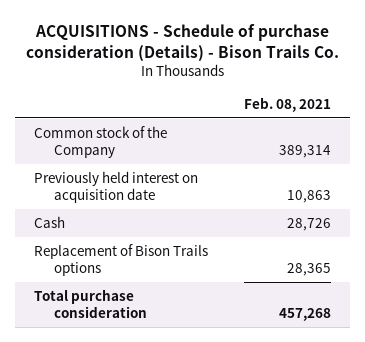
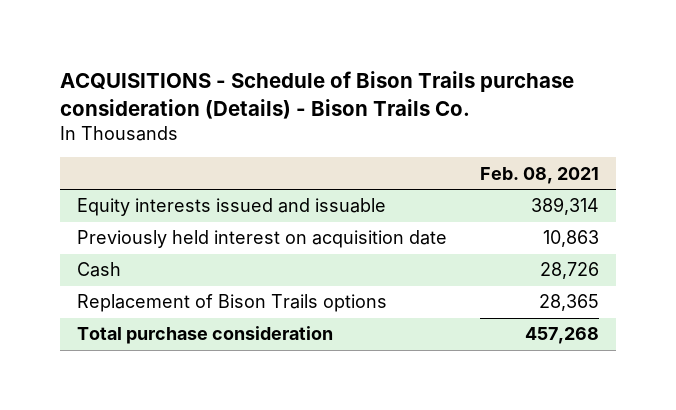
[25,23,339,62] ACQUISITIONS - Schedule of purchase consideration (Details) - Bison Trails Co. -> [60,71,575,119] ACQUISITIONS - Schedule of Bison Trails purchase consideration (Details) - Bison Trails Co.
[33,125,167,158] Common stock of the Company -> [76,198,386,217] Equity interests issued and issuable

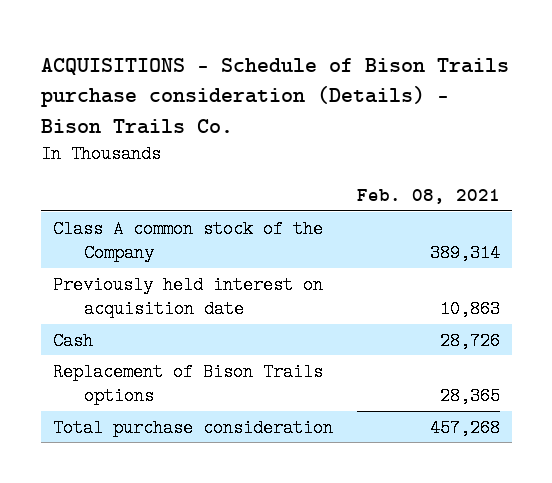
[76,198,386,217] Equity interests issued and issuable -> [52,219,323,263] Class A common stock of the Company

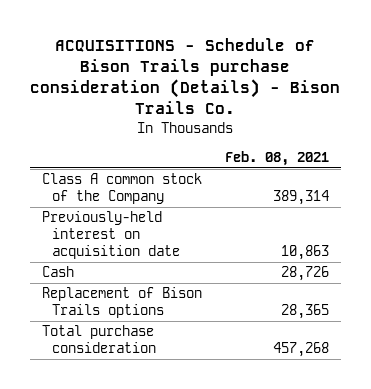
[52,275,323,319] Previously held interest on acquisition date -> [41,211,181,260] Previously-held interest on acquisition date

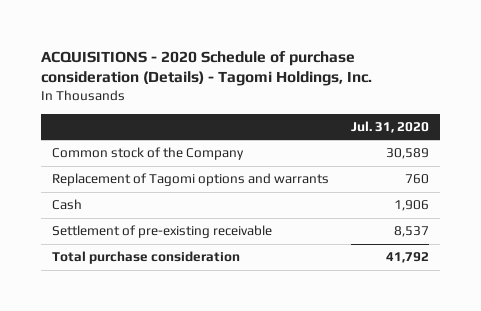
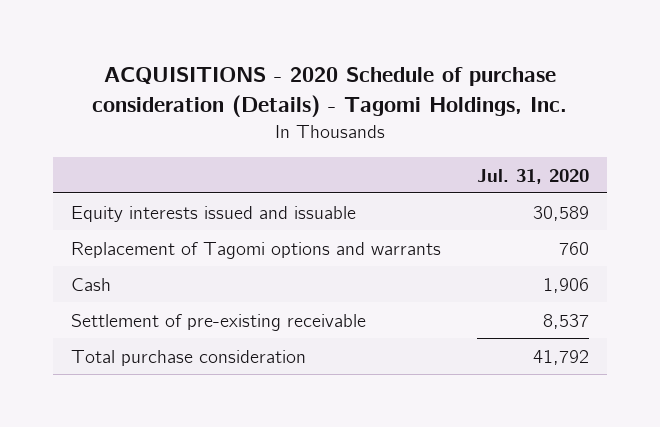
[52,147,245,161] Common stock of the Company -> [70,205,356,222] Equity interests issued and issuable

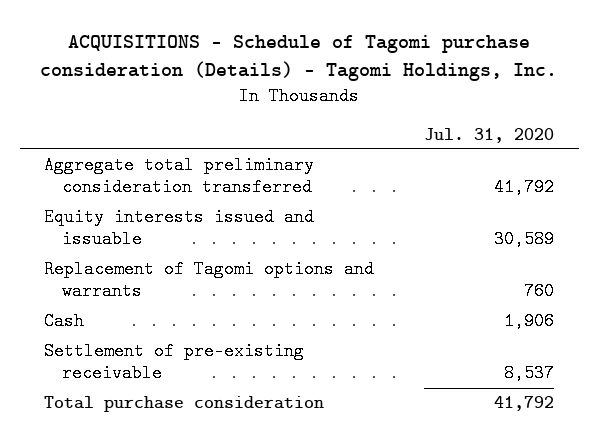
[92,67,568,118] ACQUISITIONS - 2020 Schedule of purchase consideration (Details) - Tagomi Holdings, Inc. -> [40,34,558,82] ACQUISITIONS - Schedule of Tagomi purchase consideration (Details) - Tagomi Holdings, Inc.
none -> [44,156,315,197] Aggregate total preliminary consideration transferred

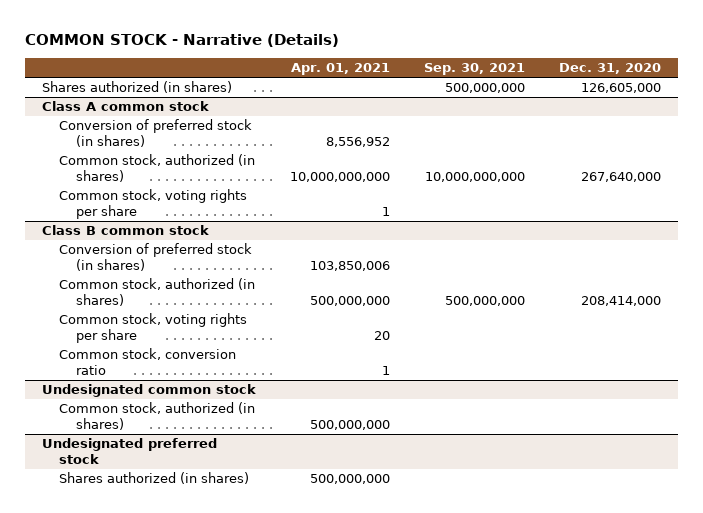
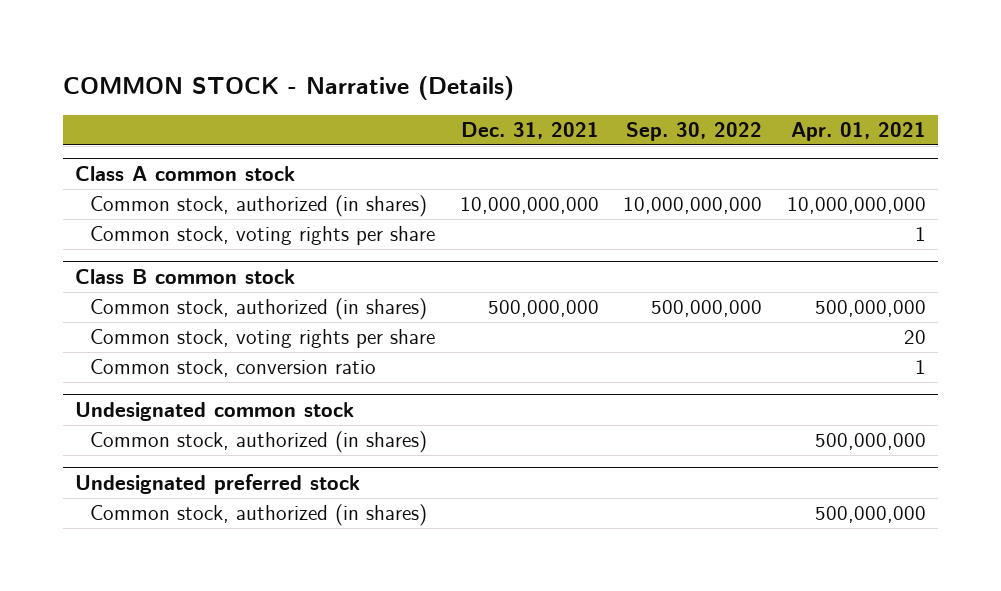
[424,63,526,76] Sep. 30, 2021 -> none
[558,63,661,75] Dec. 31, 2020 -> none
none -> [460,121,599,139] Dec. 31, 2021
none -> [626,121,763,141] Sep. 30, 2022
[42,81,233,94] Shares authorized (in shares) -> none
[59,119,253,147] Conversion of preferred stock (in shares) -> none
[59,243,253,271] Conversion of preferred stock (in shares) -> none
[59,472,250,485] Shares authorized (in shares) -> [90,504,428,527] Common stock, authorized (in shares)

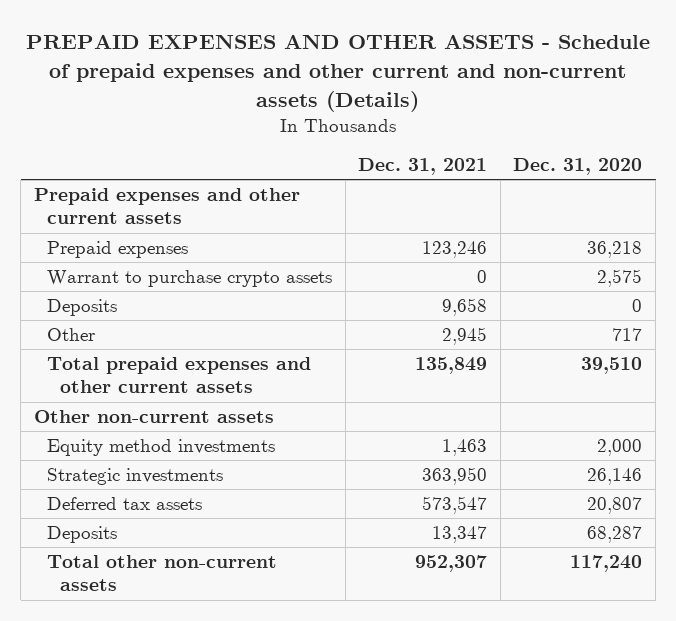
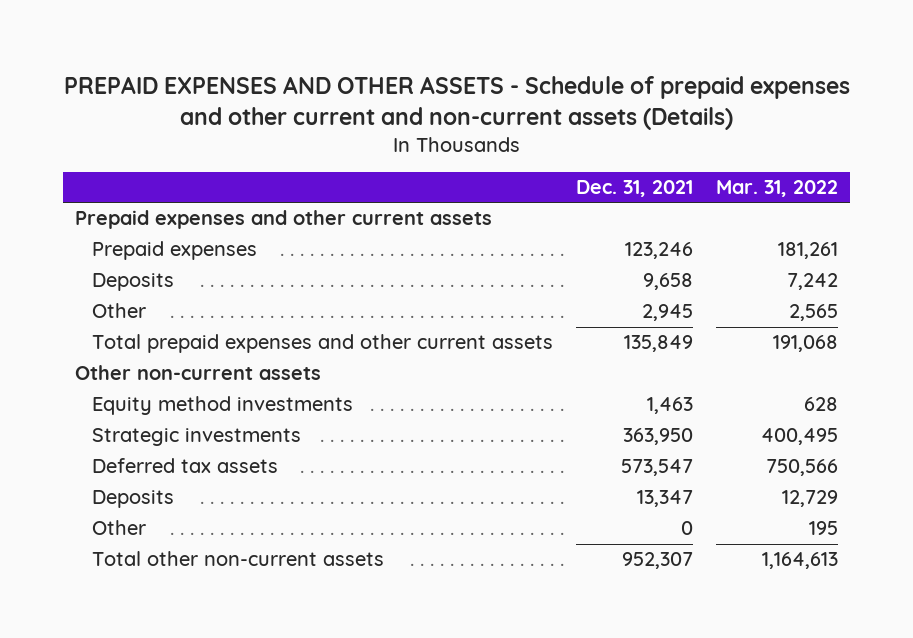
[513,158,643,176] Dec. 31, 2020 -> none
none -> [716,180,839,198] Mar. 31, 2022
[47,270,333,288] Warrant to purchase crypto assets -> none
none -> [91,520,146,536] Other

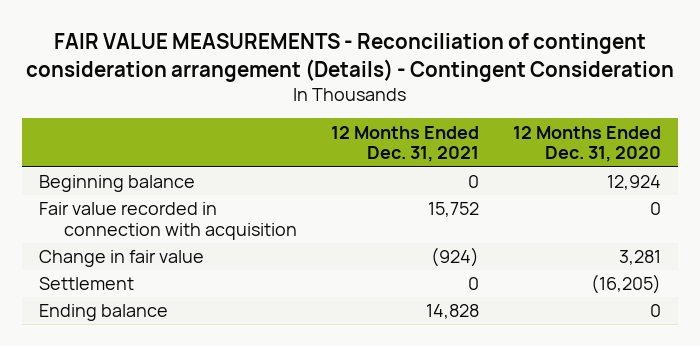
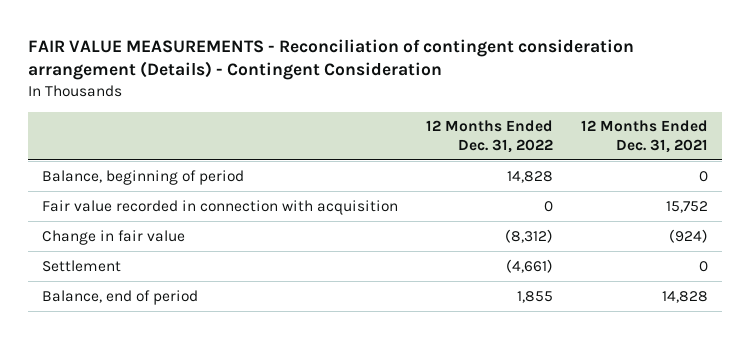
[513,125,662,163] 12 Months Ended Dec. 31, 2020 -> none
none -> [425,120,553,153] 12 Months Ended Dec. 31, 2022
[38,175,195,193] Beginning balance -> [41,169,244,185] Balance, beginning of period
[38,304,168,322] Ending balance -> [41,289,198,305] Balance, end of period

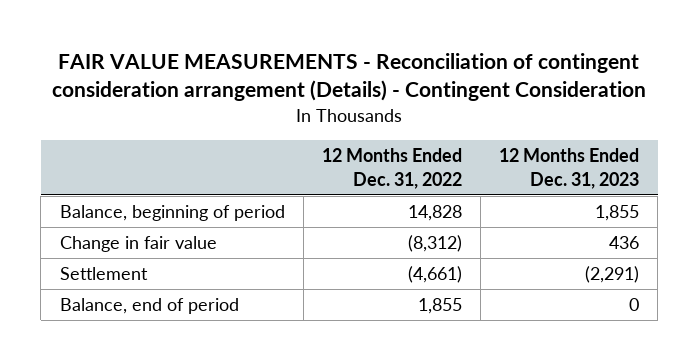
[581,120,709,153] 12 Months Ended Dec. 31, 2021 -> none
none -> [499,148,640,189] 12 Months Ended Dec. 31, 2023
[41,199,398,215] Fair value recorded in connection with acquisition -> none

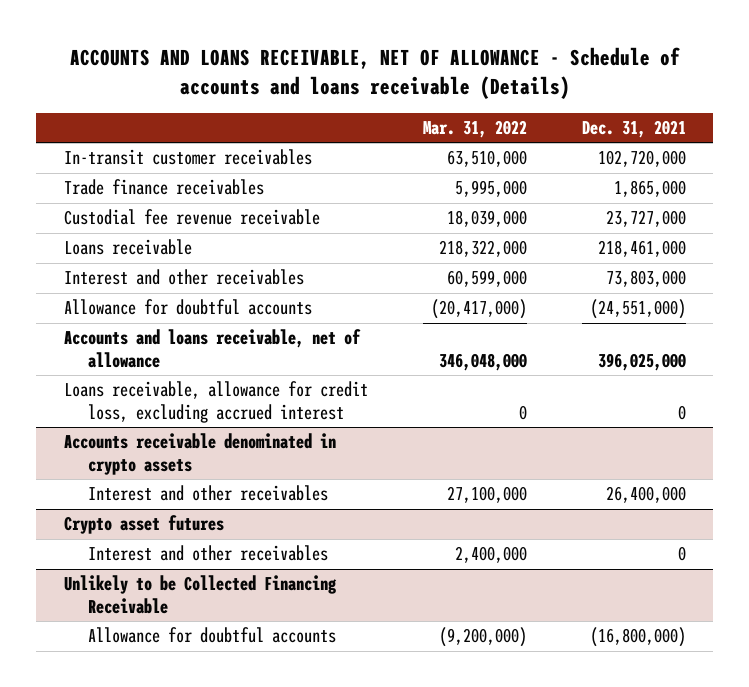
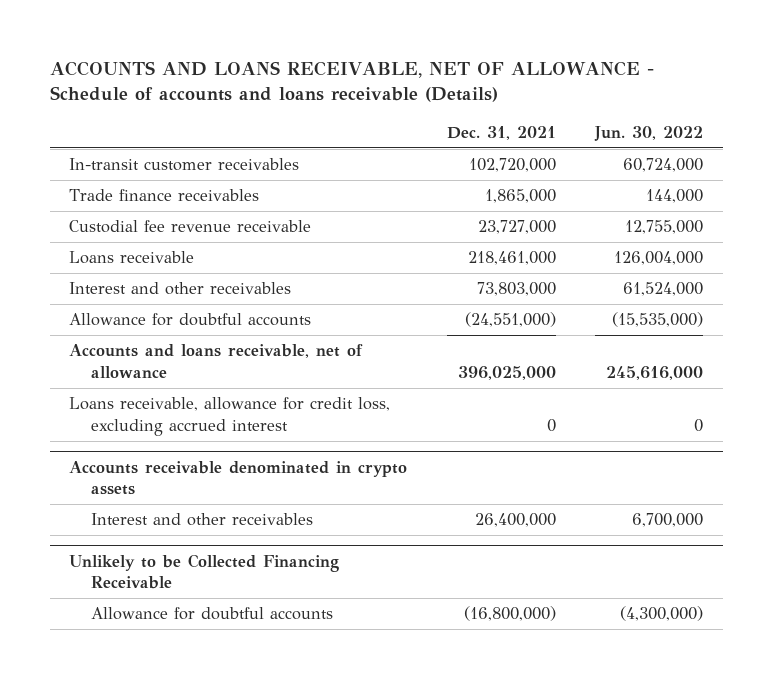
[422,119,527,138] Mar. 31, 2022 -> none
none -> [594,125,704,141] Jun. 30, 2022
[63,515,224,535] Crypto asset futures -> none
[87,545,328,562] Interest and other receivables -> none

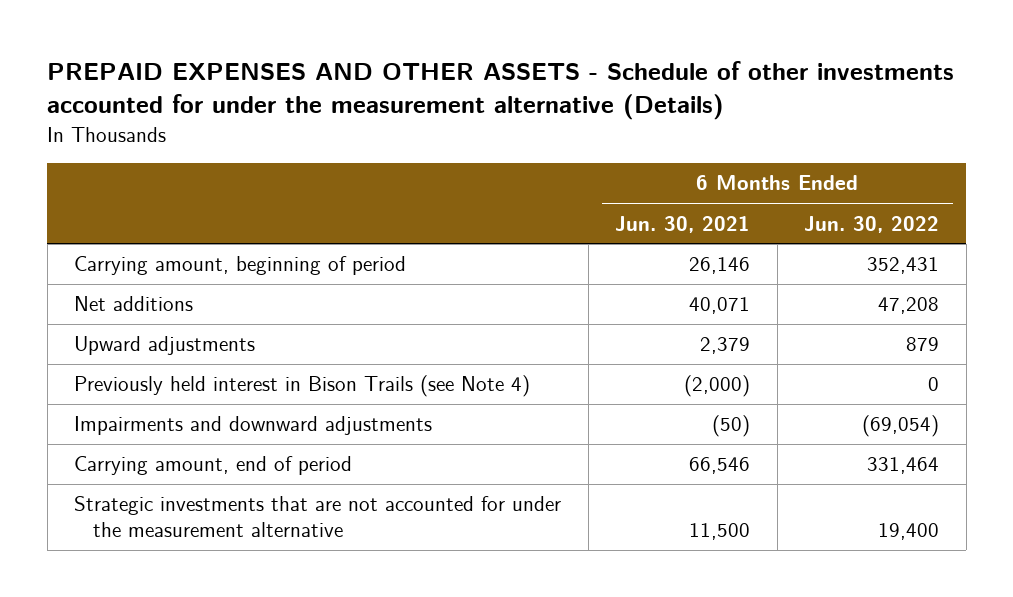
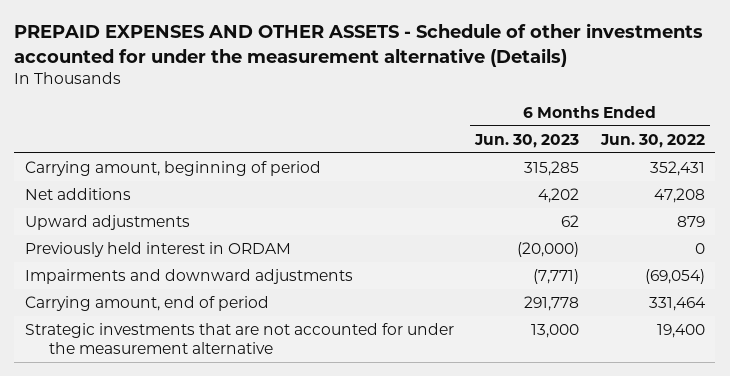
[615,215,751,233] Jun. 30, 2021 -> none
none -> [474,133,580,148] Jun. 30, 2023
[74,375,531,398] Previously held interest in Bison Trails (see Note 4) -> none
none -> [24,241,291,257] Previously held interest in ORDAM

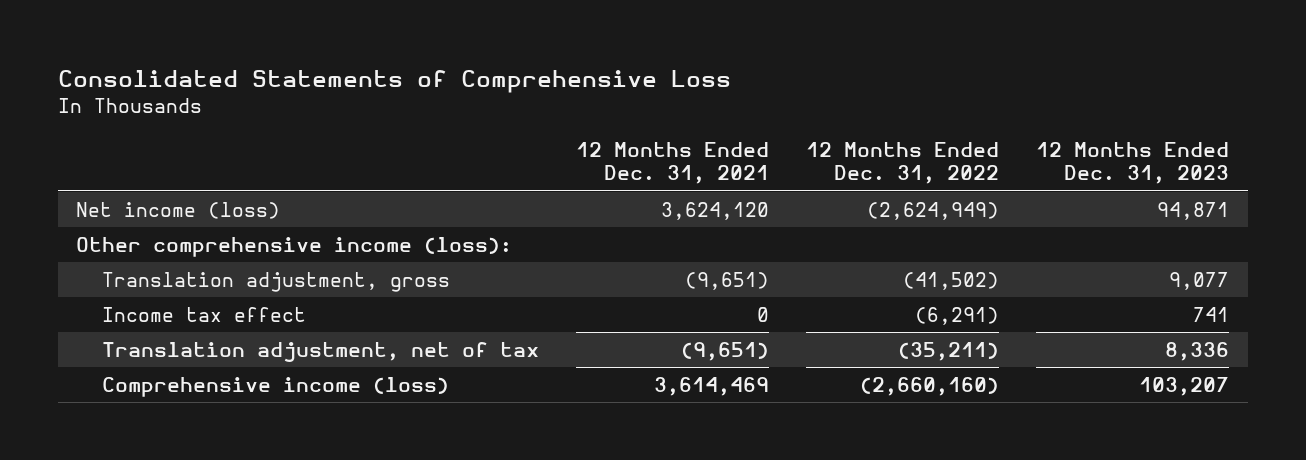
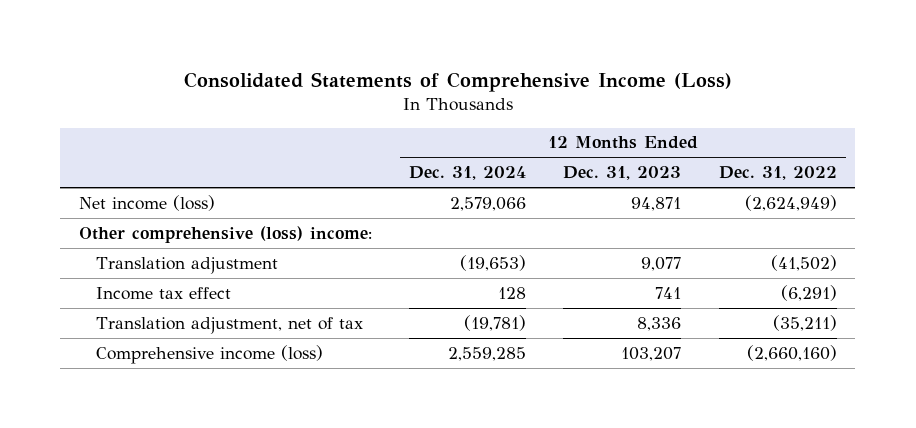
[57,70,731,94] Consolidated Statements of Comprehensive Loss -> [183,71,732,92] Consolidated Statements of Comprehensive Income (Loss)
[576,141,770,185] 12 Months Ended Dec. 31, 2021 -> none
none -> [409,166,527,181] Dec. 31, 2024
[76,236,513,257] Other comprehensive income (loss): -> [78,225,372,243] Other comprehensive (loss) income:
[102,271,451,292] Translation adjustment, gross -> [95,256,278,274] Translation adjustment

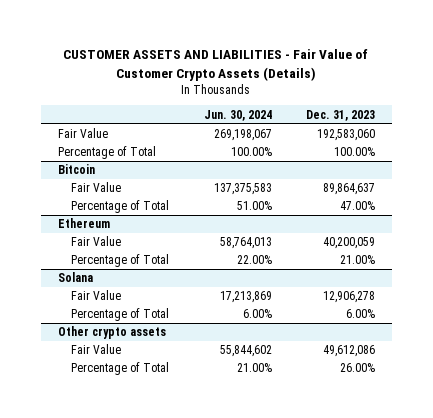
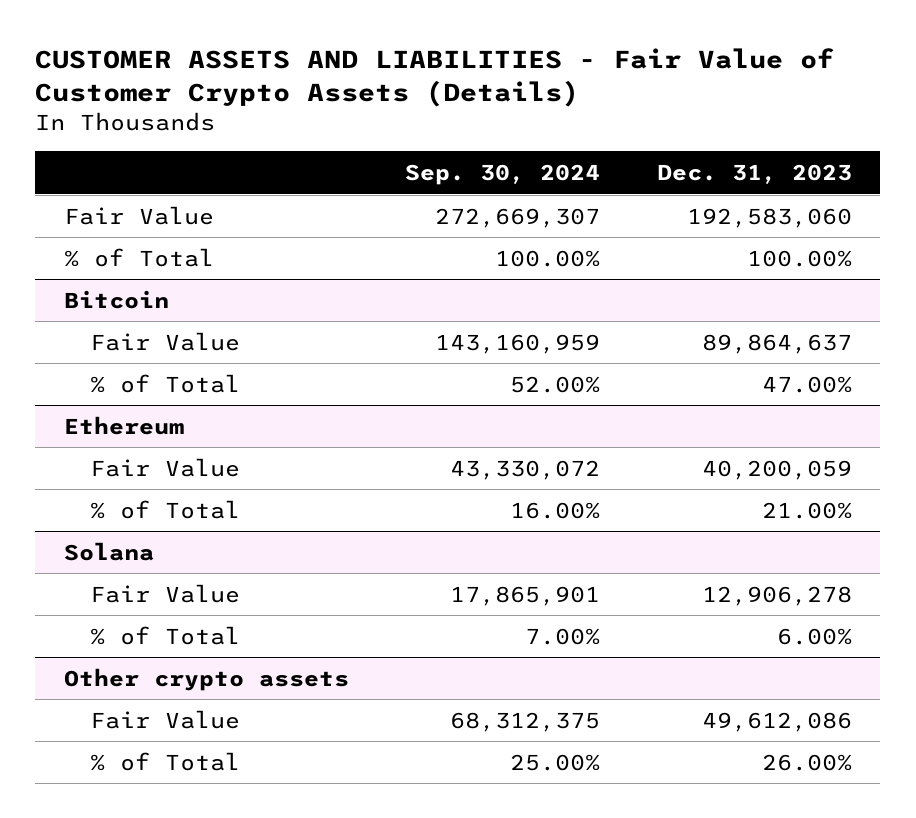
[203,109,272,121] Jun. 30, 2024 -> none
none -> [405,163,601,185] Sep. 30, 2024
[57,146,156,160] Percentage of Total -> [63,247,214,267] % of Total
[71,200,170,214] Percentage of Total -> [90,373,241,393] % of Total
[71,254,170,268] Percentage of Total -> [90,499,241,519] % of Total
[71,308,170,322] Percentage of Total -> [90,625,241,645] % of Total
[71,362,170,376] Percentage of Total -> [90,751,241,771] % of Total

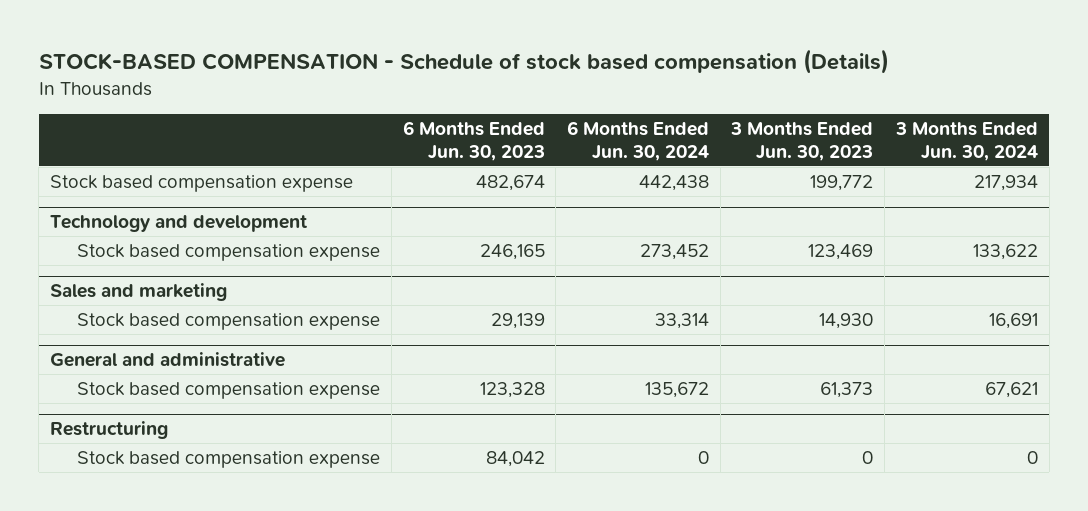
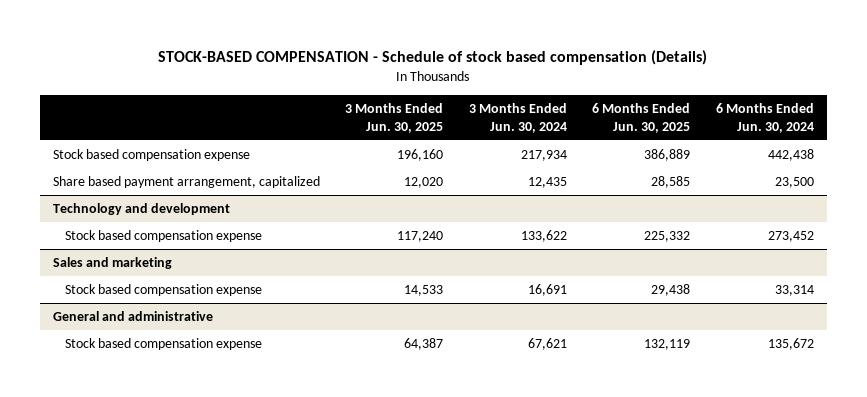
[402,120,545,161] 6 Months Ended Jun. 30, 2023 -> none
[730,121,874,161] 3 Months Ended Jun. 30, 2023 -> none
none -> [345,102,444,133] 3 Months Ended Jun. 30, 2025
none -> [592,102,691,133] 6 Months Ended Jun. 30, 2025
none -> [52,176,320,189] Share based payment arrangement, capitalized
[50,421,169,440] Restructuring -> none
[77,451,381,469] Stock based compensation expense -> none

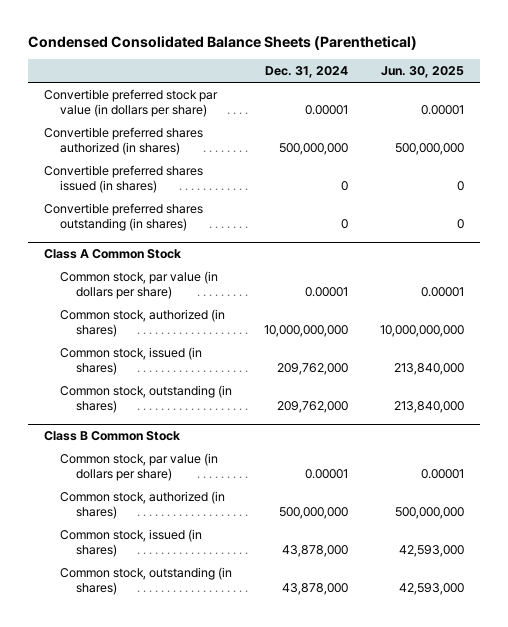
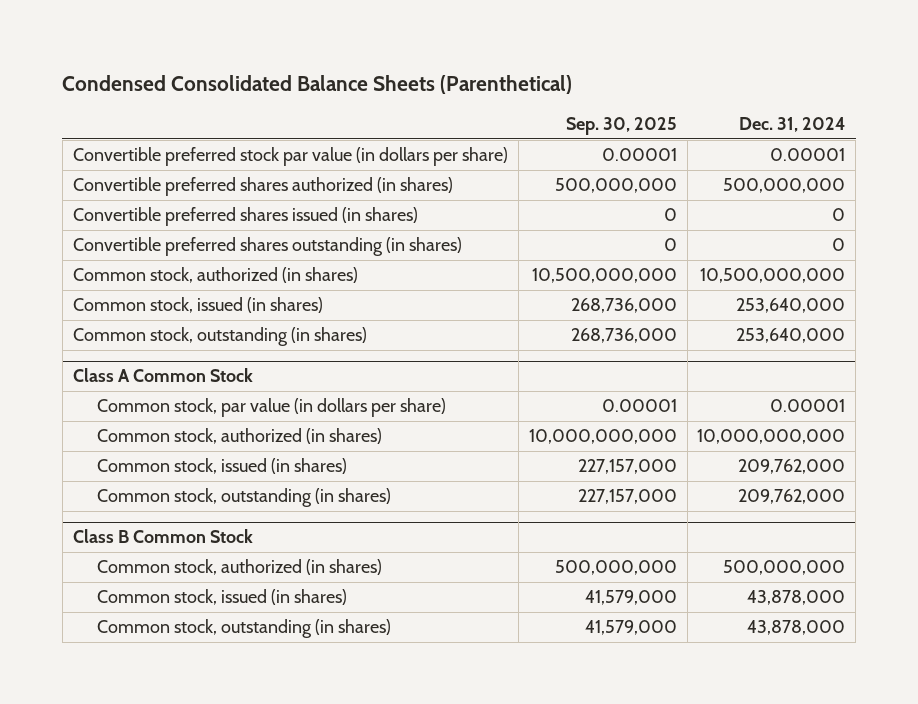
[380,66,464,79] Jun. 30, 2025 -> none
none -> [565,117,677,136] Sep. 30, 2025
none -> [72,267,358,284] Common stock, authorized (in shares)
none -> [72,297,323,314] Common stock, issued (in shares)
none -> [72,327,367,347] Common stock, outstanding (in shares)
[59,452,218,482] Common stock, par value (in dollars per share) -> none

